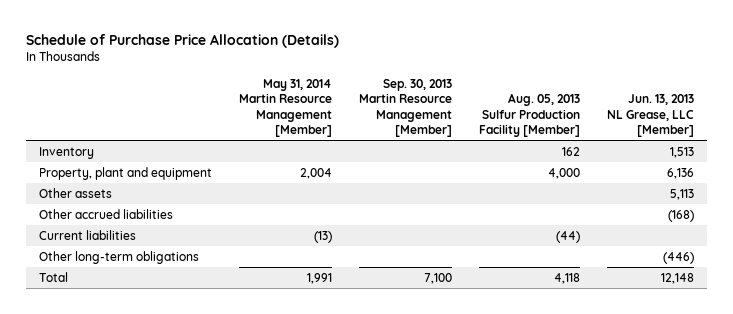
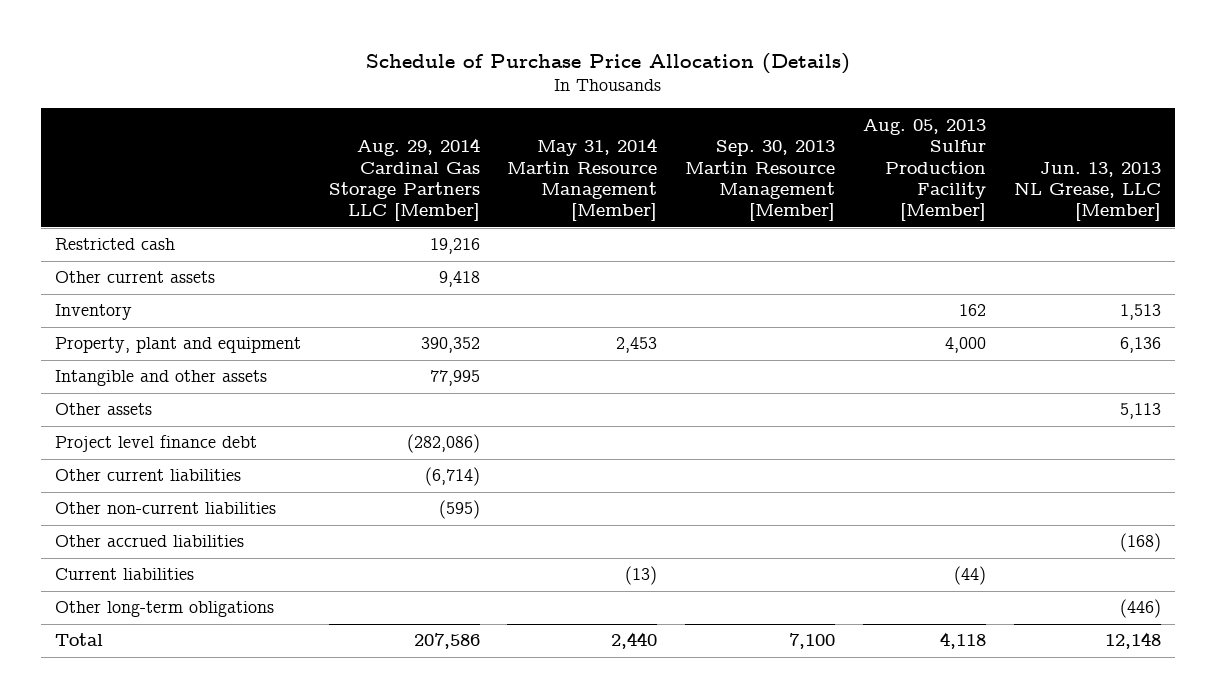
none -> [328,138,480,222] Aug. 29, 2014 Cardinal Gas Storage Partners LLC [Member]
none -> [54,238,175,251] Restricted cash
none -> [54,271,215,284] Other current assets
[299,167,332,179] 2,004 -> [616,337,658,354] 2,453
none -> [54,370,267,387] Intangible and other assets
none -> [54,435,257,453] Project level finance debt
none -> [54,469,241,482] Other current liabilities
none -> [54,502,276,515] Other non-current liabilities
[306,272,332,284] 1,991 -> [611,632,658,650] 2,440

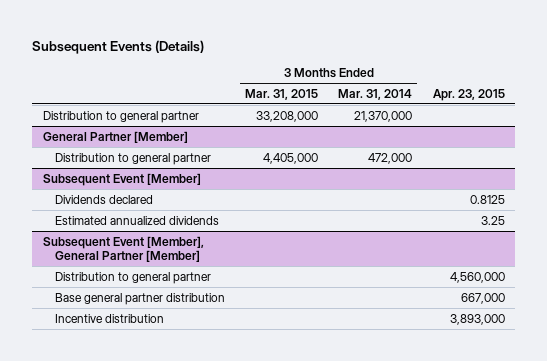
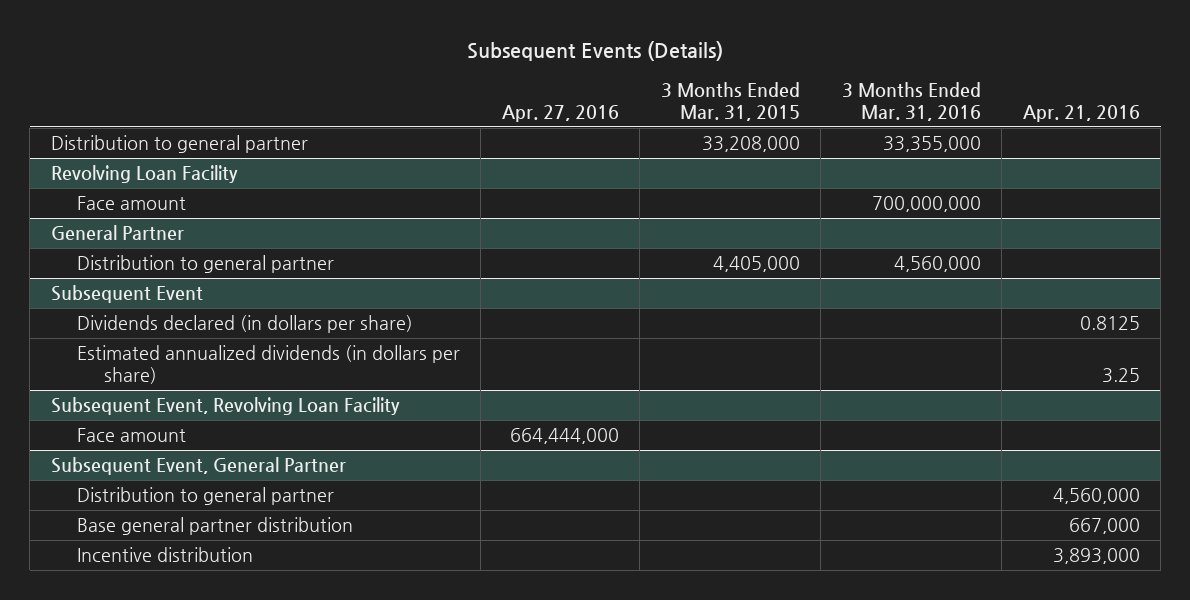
[338,88,413,100] Mar. 31, 2014 -> none
[432,88,505,101] Apr. 23, 2015 -> none
none -> [501,104,619,122] Apr. 27, 2016
none -> [841,81,981,121] 3 Months Ended Mar. 31, 2016
none -> [1022,104,1140,122] Apr. 21, 2016
none -> [50,165,238,184] Revolving Loan Facility
none -> [77,196,187,211] Face amount
[42,130,188,143] General Partner [Member] -> [50,225,184,241] General Partner
[42,172,201,186] Subsequent Event [Member] -> [50,285,203,304] Subsequent Event
[54,194,153,204] Dividends declared -> [77,315,414,334] Dividends declared (in dollars per share)
[54,215,219,225] Estimated annualized dividends -> [77,345,461,385] Estimated annualized dividends (in dollars per share)
none -> [50,397,400,416] Subsequent Event, Revolving Loan Facility
none -> [77,428,187,443] Face amount
[42,235,204,262] Subsequent Event [Member], General Partner [Member] -> [50,457,346,476] Subsequent Event, General Partner

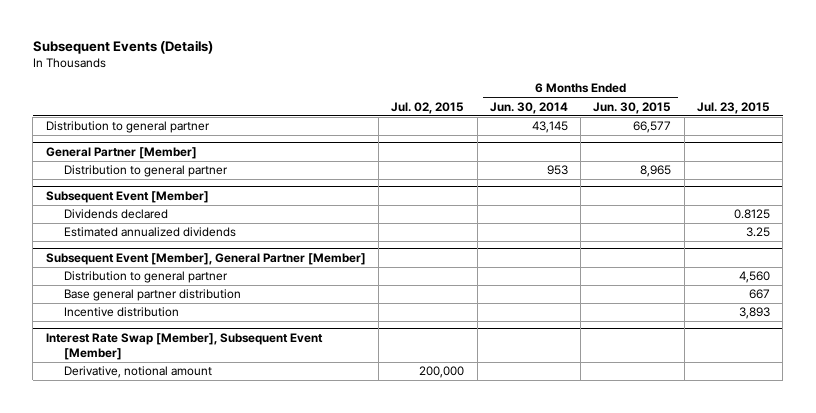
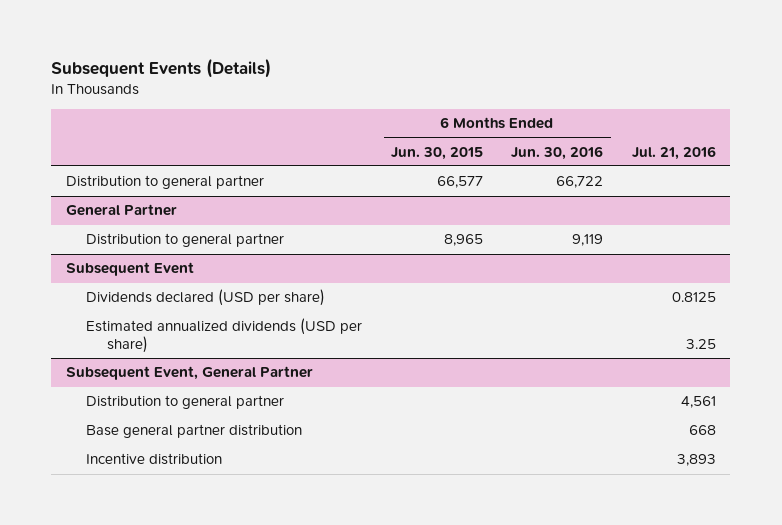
[391,101,465,114] Jul. 02, 2015 -> none
[489,101,568,114] Jun. 30, 2014 -> none
[696,101,770,114] Jul. 23, 2015 -> none
none -> [511,145,604,160] Jun. 30, 2016
none -> [632,145,717,160] Jul. 21, 2016
[45,146,197,159] General Partner [Member] -> [65,204,177,217] General Partner
[45,190,209,203] Subsequent Event [Member] -> [65,262,194,277] Subsequent Event
[64,209,169,220] Dividends declared -> [86,289,326,307] Dividends declared (USD per share)
[64,227,237,238] Estimated annualized dividends -> [86,318,363,353] Estimated annualized dividends (USD per share)
[45,252,366,265] Subsequent Event [Member], General Partner [Member] -> [65,366,313,381] Subsequent Event, General Partner
[45,332,323,360] Interest Rate Swap [Member], Subsequent Event [Member] -> none
[64,366,213,379] Derivative, notional amount -> none

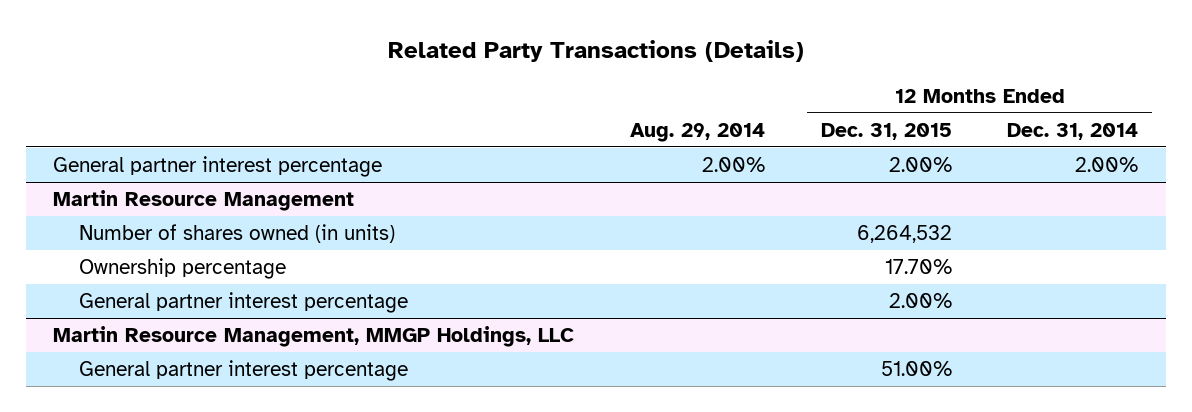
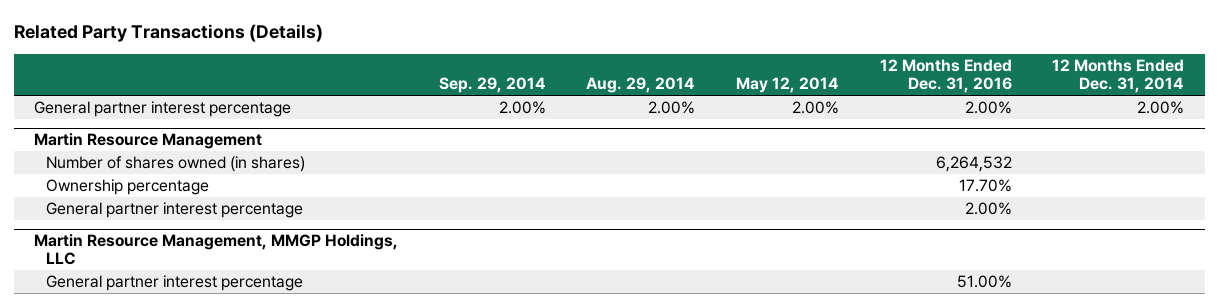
[820,122,952,140] Dec. 31, 2015 -> none
none -> [438,77,546,94] Sep. 29, 2014
none -> [736,77,840,94] May 12, 2014
none -> [879,59,1012,94] 12 Months Ended Dec. 31, 2016
[79,224,396,244] Number of shares owned (in units) -> [45,156,305,173] Number of shares owned (in shares)

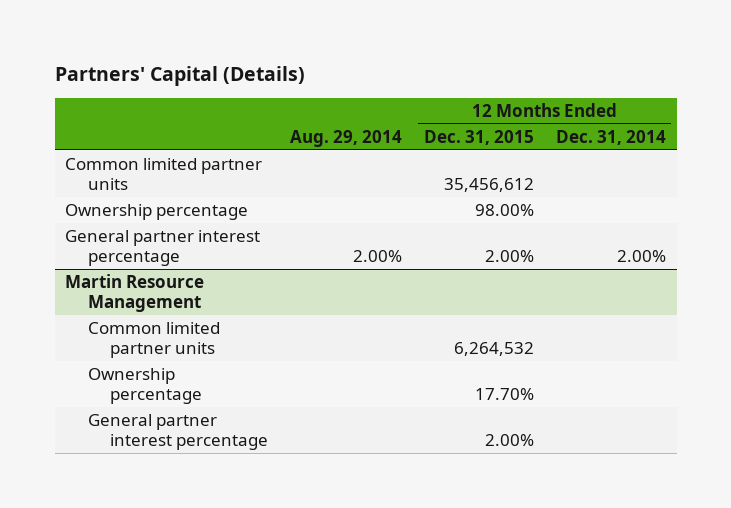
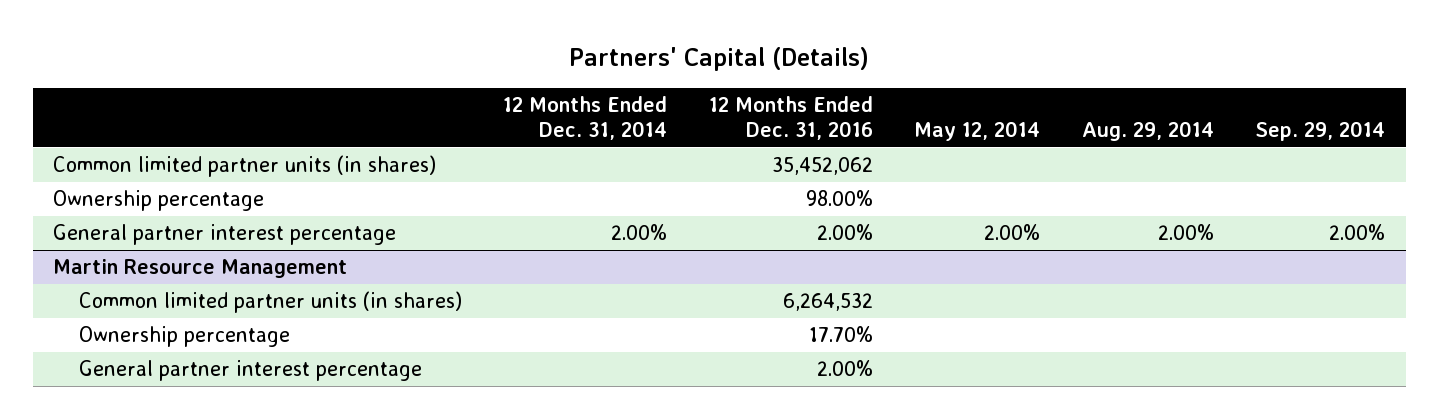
[423,129,534,145] Dec. 31, 2015 -> none
none -> [708,96,873,141] 12 Months Ended Dec. 31, 2016
none -> [914,121,1041,142] May 12, 2014
none -> [1255,121,1386,142] Sep. 29, 2014
[65,158,263,190] Common limited partner units -> [53,155,437,178] Common limited partner units (in shares)
[87,322,220,358] Common limited partner units -> [79,291,463,314] Common limited partner units (in shares)

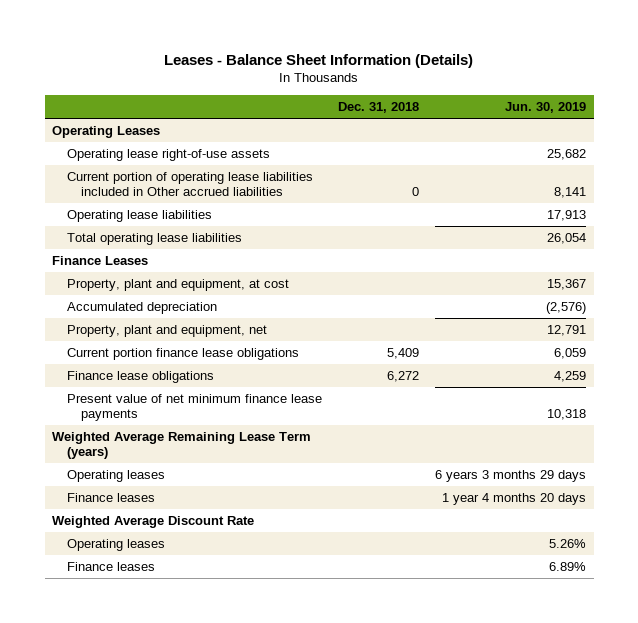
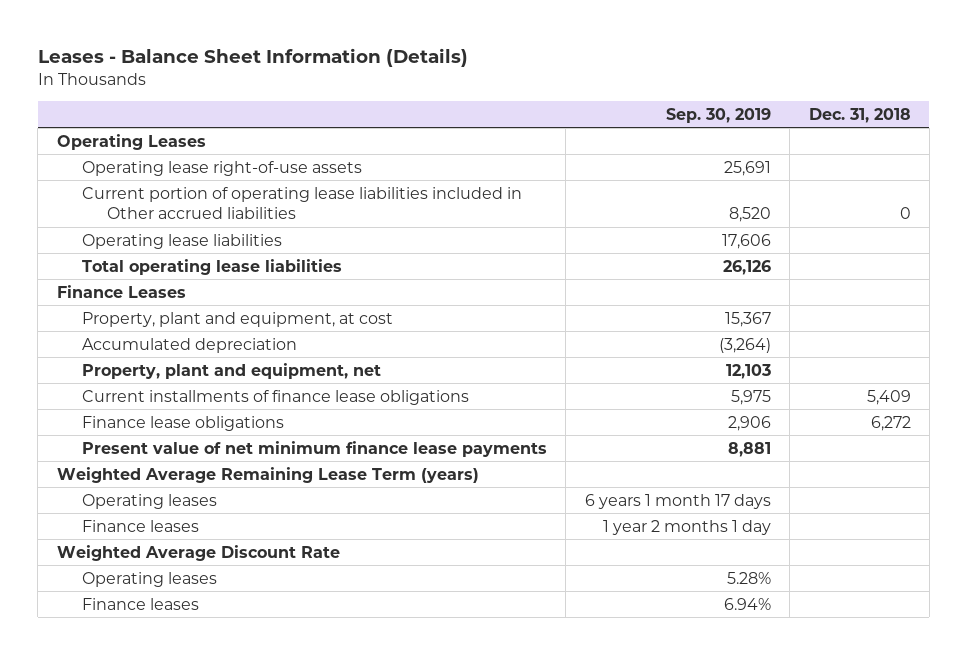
[504,101,586,113] Jun. 30, 2019 -> none
none -> [665,107,771,123] Sep. 30, 2019
[66,347,299,360] Current portion finance lease obligations -> [81,389,469,405] Current installments of finance lease obligations

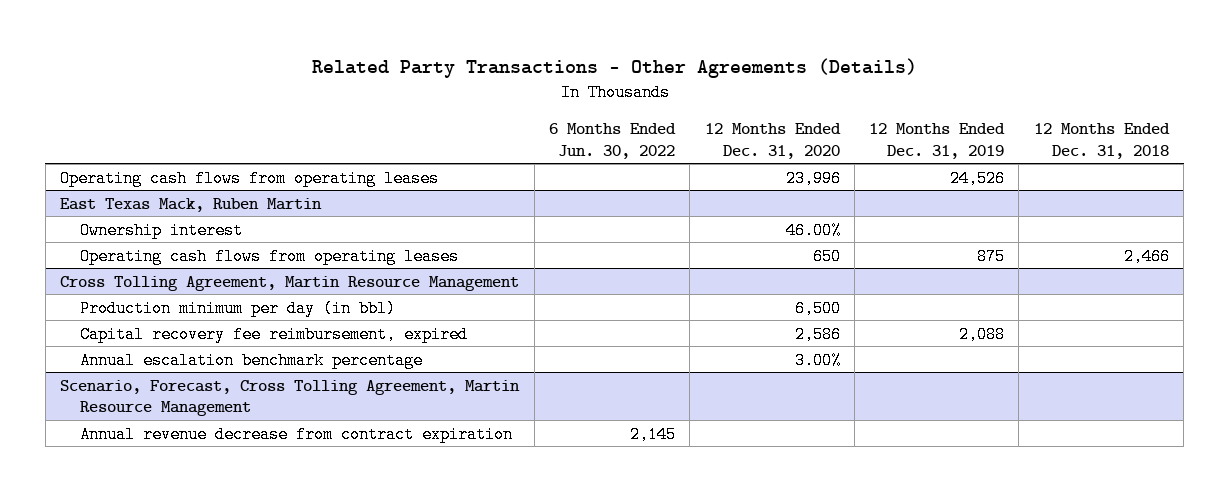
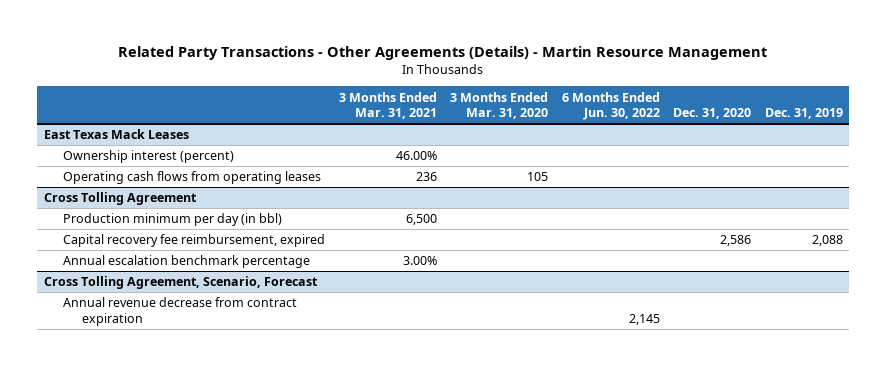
[311,58,917,79] Related Party Transactions - Other Agreements (Details) -> [118,45,768,60] Related Party Transactions - Other Agreements (Details) - Martin Resource Management
[704,122,841,159] 12 Months Ended Dec. 31, 2020 -> none
[869,122,1006,159] 12 Months Ended Dec. 31, 2019 -> none
[1033,122,1170,159] 12 Months Ended Dec. 31, 2018 -> none
none -> [338,91,437,120] 3 Months Ended Mar. 31, 2021
none -> [450,91,549,120] 3 Months Ended Mar. 31, 2020
none -> [673,108,752,120] Dec. 31, 2020
none -> [764,108,843,120] Dec. 31, 2019
[60,169,440,187] Operating cash flows from operating leases -> none
[60,197,323,212] East Texas Mack, Ruben Martin -> [43,129,189,140] East Texas Mack Leases
[79,221,243,239] Ownership interest -> [63,150,235,164] Ownership interest (percent)
[60,275,520,291] Cross Tolling Agreement, Martin Resource Management -> [43,192,197,206] Cross Tolling Agreement
[60,379,521,417] Scenario, Forecast, Cross Tolling Agreement, Martin Resource Management -> [43,276,318,290] Cross Tolling Agreement, Scenario, Forecast

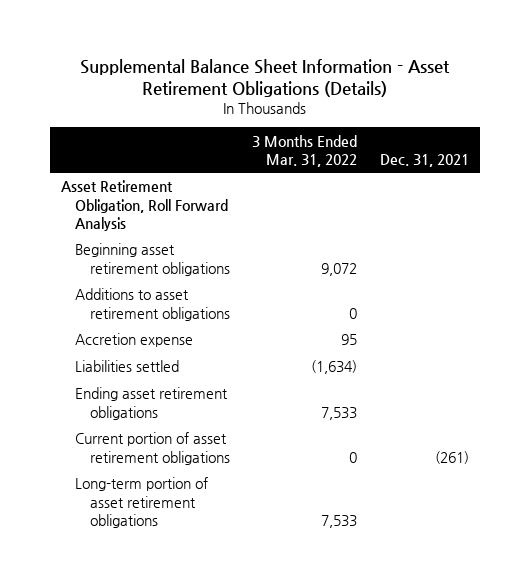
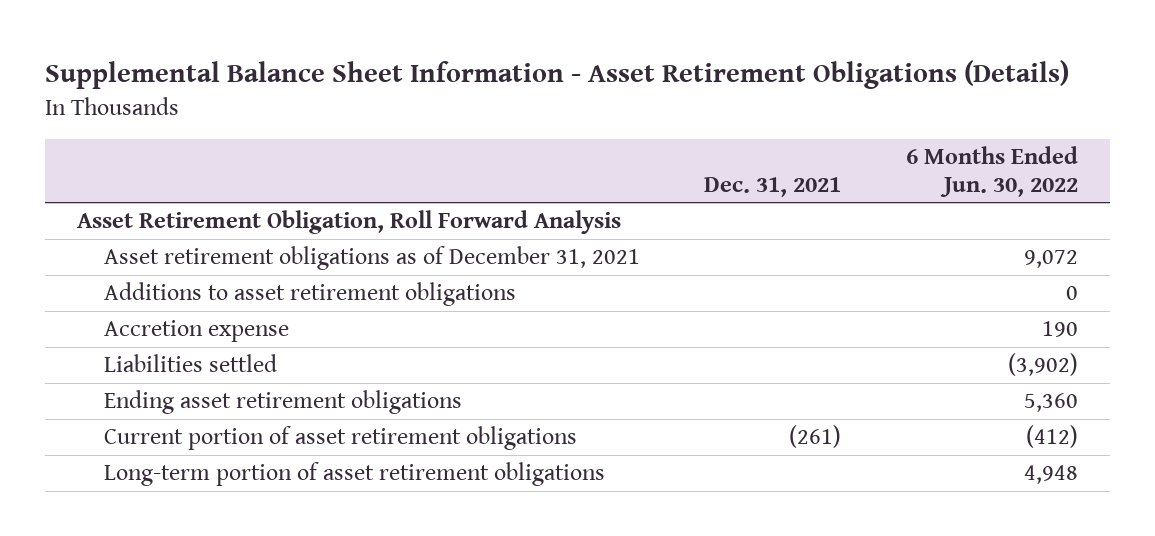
[252,134,358,167] 3 Months Ended Mar. 31, 2022 -> none
none -> [905,146,1078,197] 6 Months Ended Jun. 30, 2022
[75,243,230,276] Beginning asset retirement obligations -> [103,246,640,271] Asset retirement obligations as of December 31, 2021

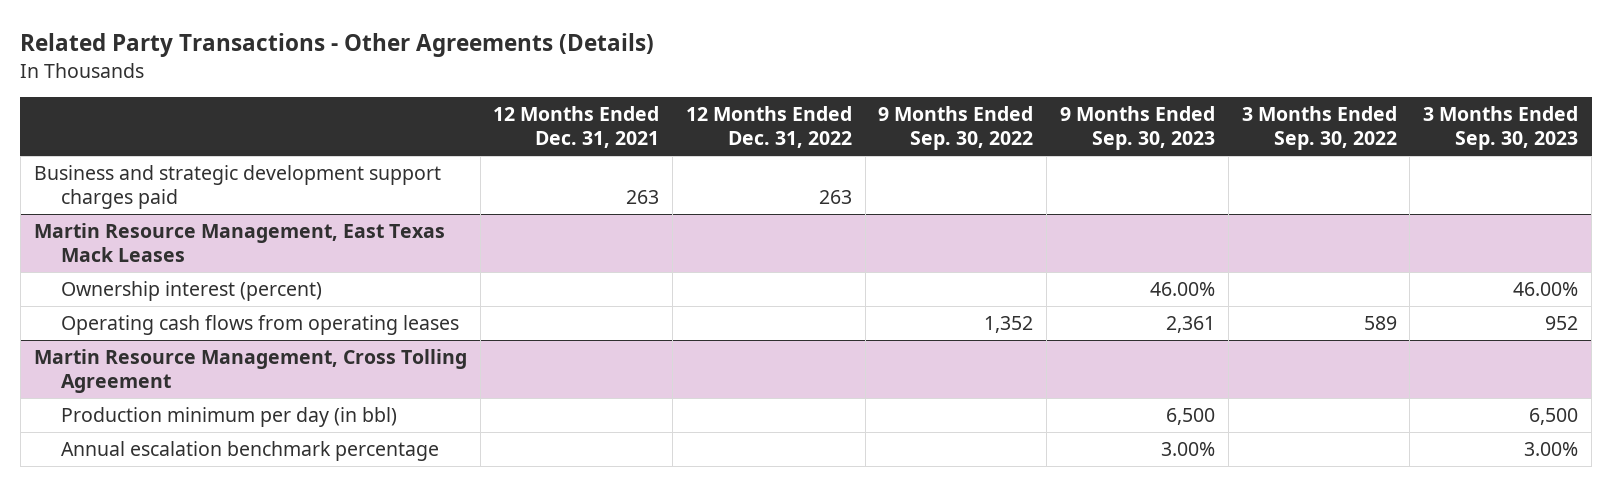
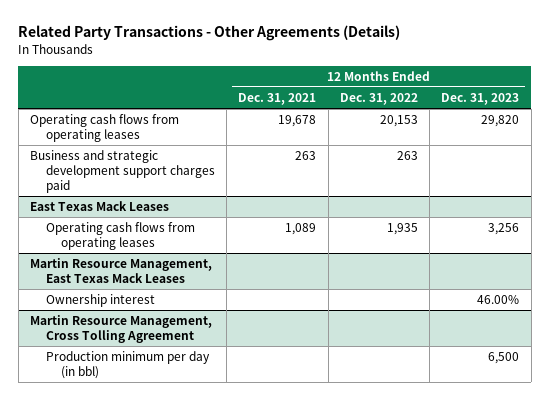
[878,106,1034,151] 9 Months Ended Sep. 30, 2022 -> none
[1060,106,1216,151] 9 Months Ended Sep. 30, 2023 -> none
[1241,106,1397,151] 3 Months Ended Sep. 30, 2022 -> none
[1423,106,1579,151] 3 Months Ended Sep. 30, 2023 -> none
none -> [441,92,520,105] Dec. 31, 2023
none -> [30,114,180,143] Operating cash flows from operating leases
none -> [30,201,170,212] East Texas Mack Leases
none -> [45,222,195,251] Operating cash flows from operating leases
[60,315,459,336] Operating cash flows from operating leases -> none
[60,281,322,302] Ownership interest (percent) -> [45,294,155,308] Ownership interest
[60,441,439,462] Annual escalation benchmark percentage -> none

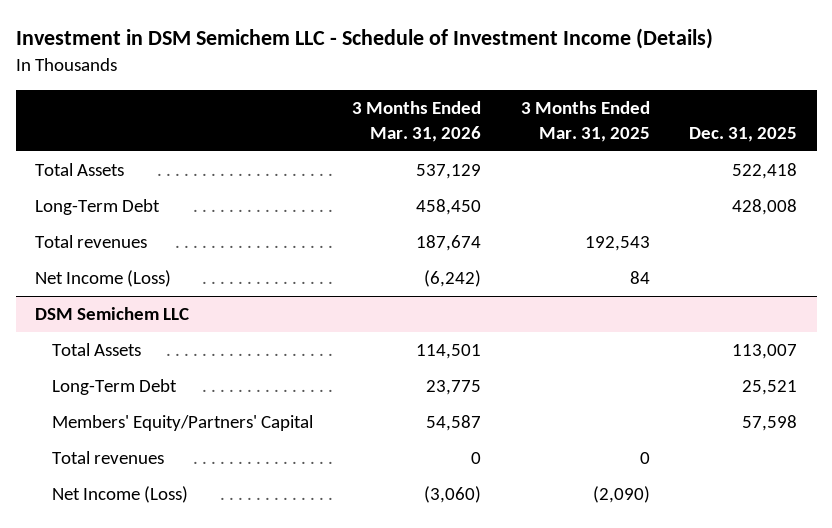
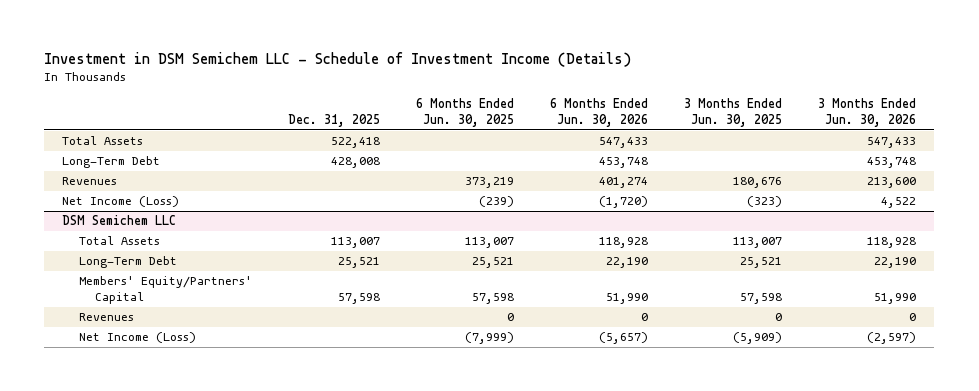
[352,101,482,142] 3 Months Ended Mar. 31, 2026 -> none
[520,101,650,142] 3 Months Ended Mar. 31, 2025 -> none
none -> [416,98,515,128] 6 Months Ended Jun. 30, 2025
none -> [550,98,649,128] 6 Months Ended Jun. 30, 2026
none -> [684,98,783,128] 3 Months Ended Jun. 30, 2025
none -> [818,98,917,128] 3 Months Ended Jun. 30, 2026
[35,235,148,249] Total revenues -> [62,177,118,186] Revenues
[51,451,164,465] Total revenues -> [78,313,134,322] Revenues

